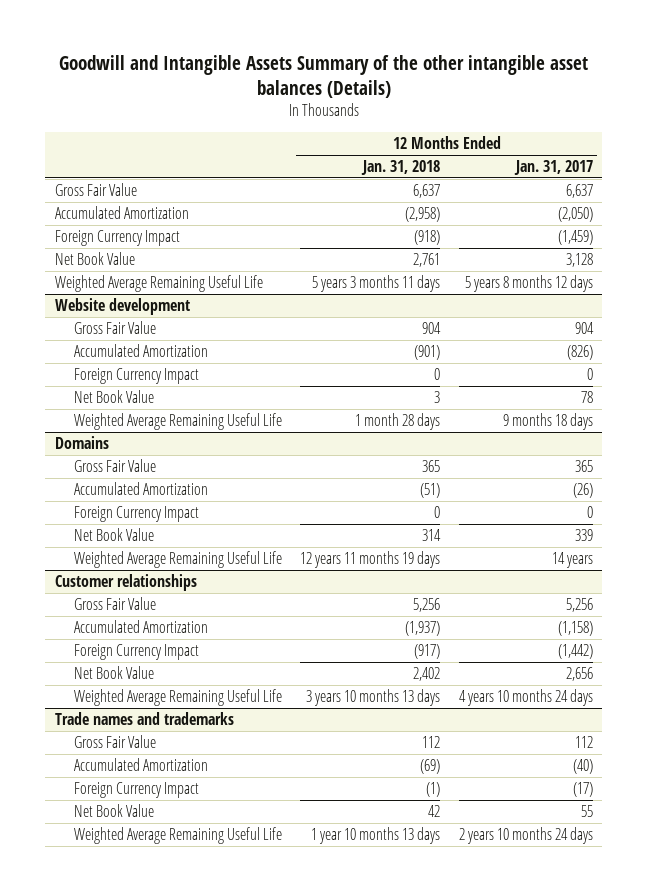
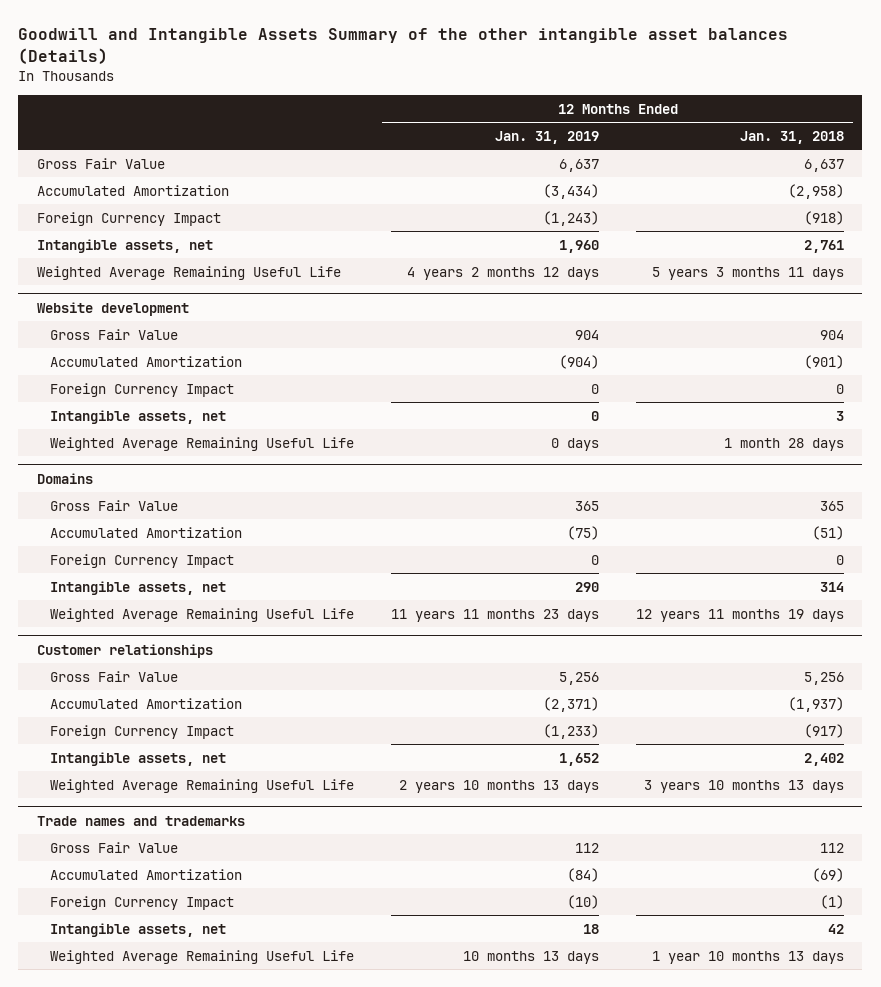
[513,160,593,176] Jan. 31, 2017 -> none
none -> [495,130,600,144] Jan. 31, 2019
[54,252,135,266] Net Book Value -> [36,238,213,253] Intangible assets, net
[73,390,154,404] Net Book Value -> [50,409,227,424] Intangible assets, net
[73,528,154,542] Net Book Value -> [50,580,227,595] Intangible assets, net
[73,666,154,680] Net Book Value -> [50,751,227,766] Intangible assets, net
[73,804,154,818] Net Book Value -> [50,922,227,937] Intangible assets, net

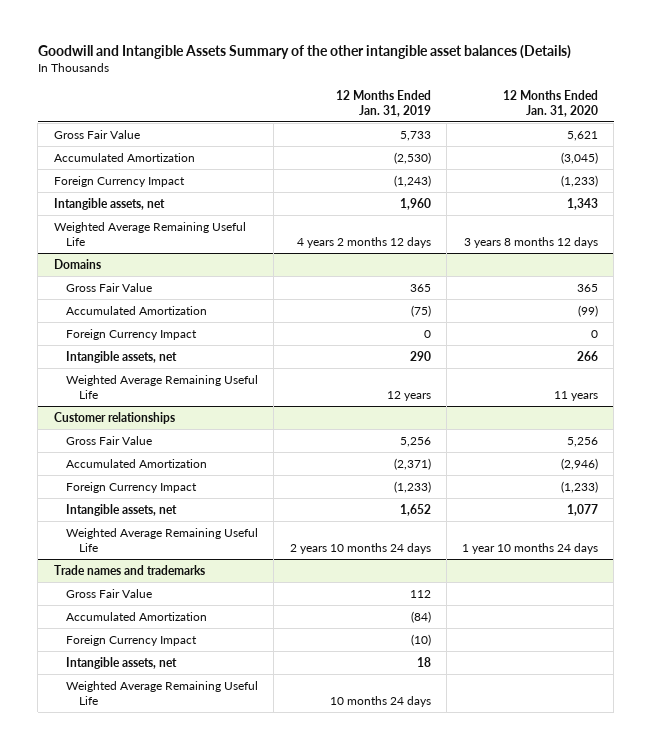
[740,130,845,144] Jan. 31, 2018 -> none
none -> [503,89,599,117] 12 Months Ended Jan. 31, 2020
[559,158,600,172] 6,637 -> [399,130,431,141] 5,733
[543,183,600,199] (3,434) -> [393,151,431,164] (2,530)
[36,301,189,316] Website development -> none
[50,328,179,340] Gross Fair Value -> none
[50,355,243,367] Accumulated Amortization -> none
[50,382,235,397] Foreign Currency Impact -> none
[50,409,227,424] Intangible assets, net -> none
[50,436,355,451] Weighted Average Remaining Useful Life -> none
[391,608,600,622] 11 years 11 months 23 days -> [386,390,431,401] 12 years
[399,779,600,793] 2 years 10 months 13 days -> [289,542,431,554] 2 years 10 months 24 days
[463,950,600,964] 10 months 13 days -> [329,695,431,707] 10 months 24 days

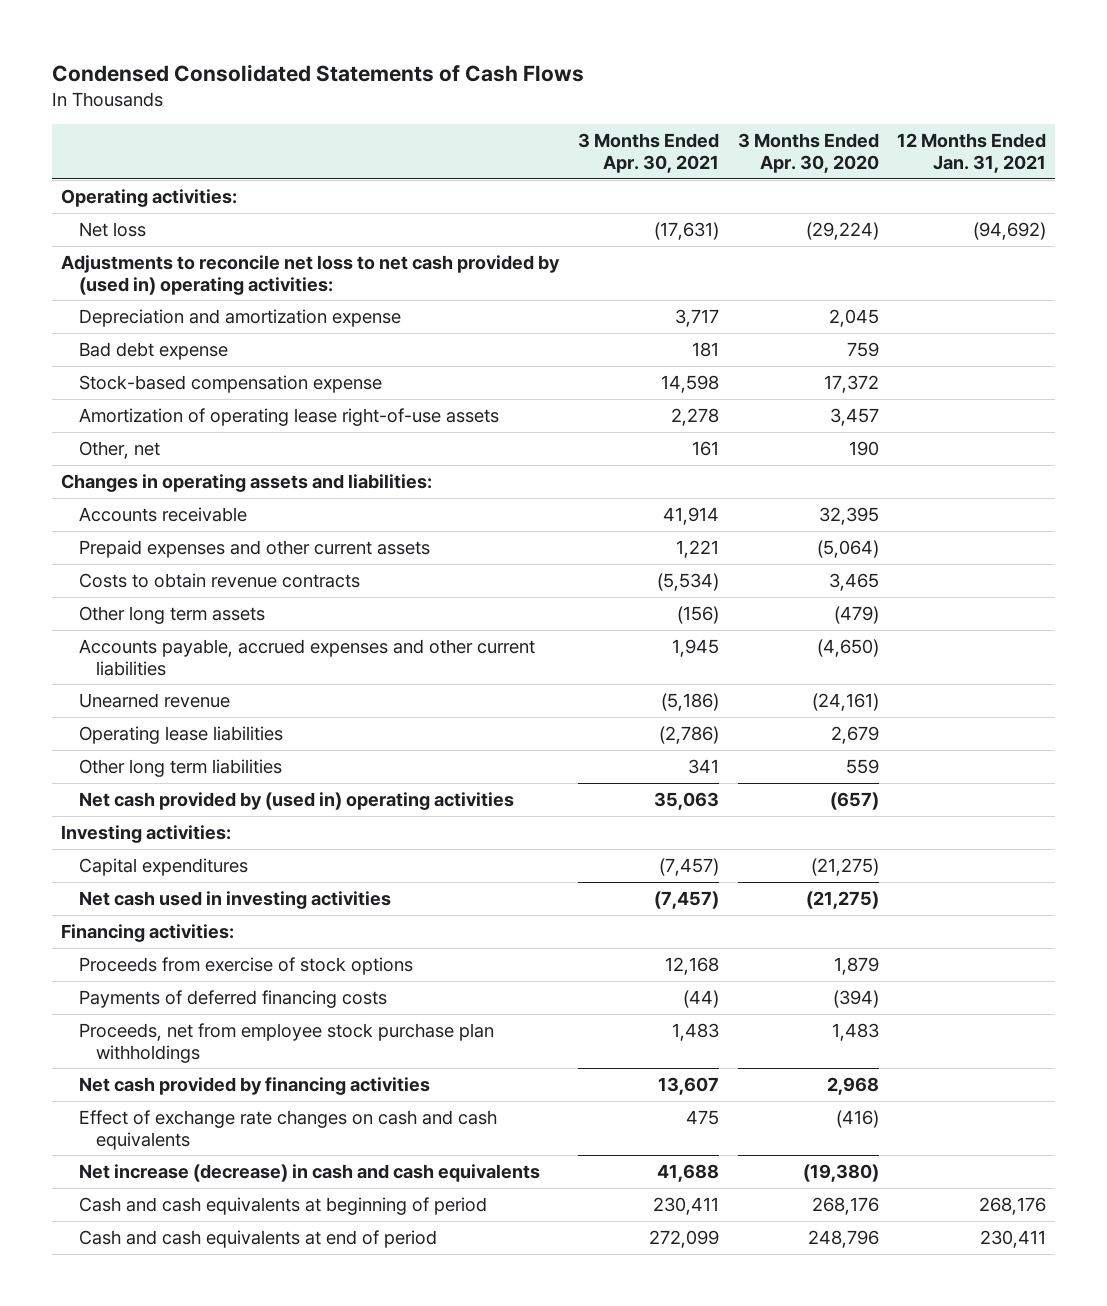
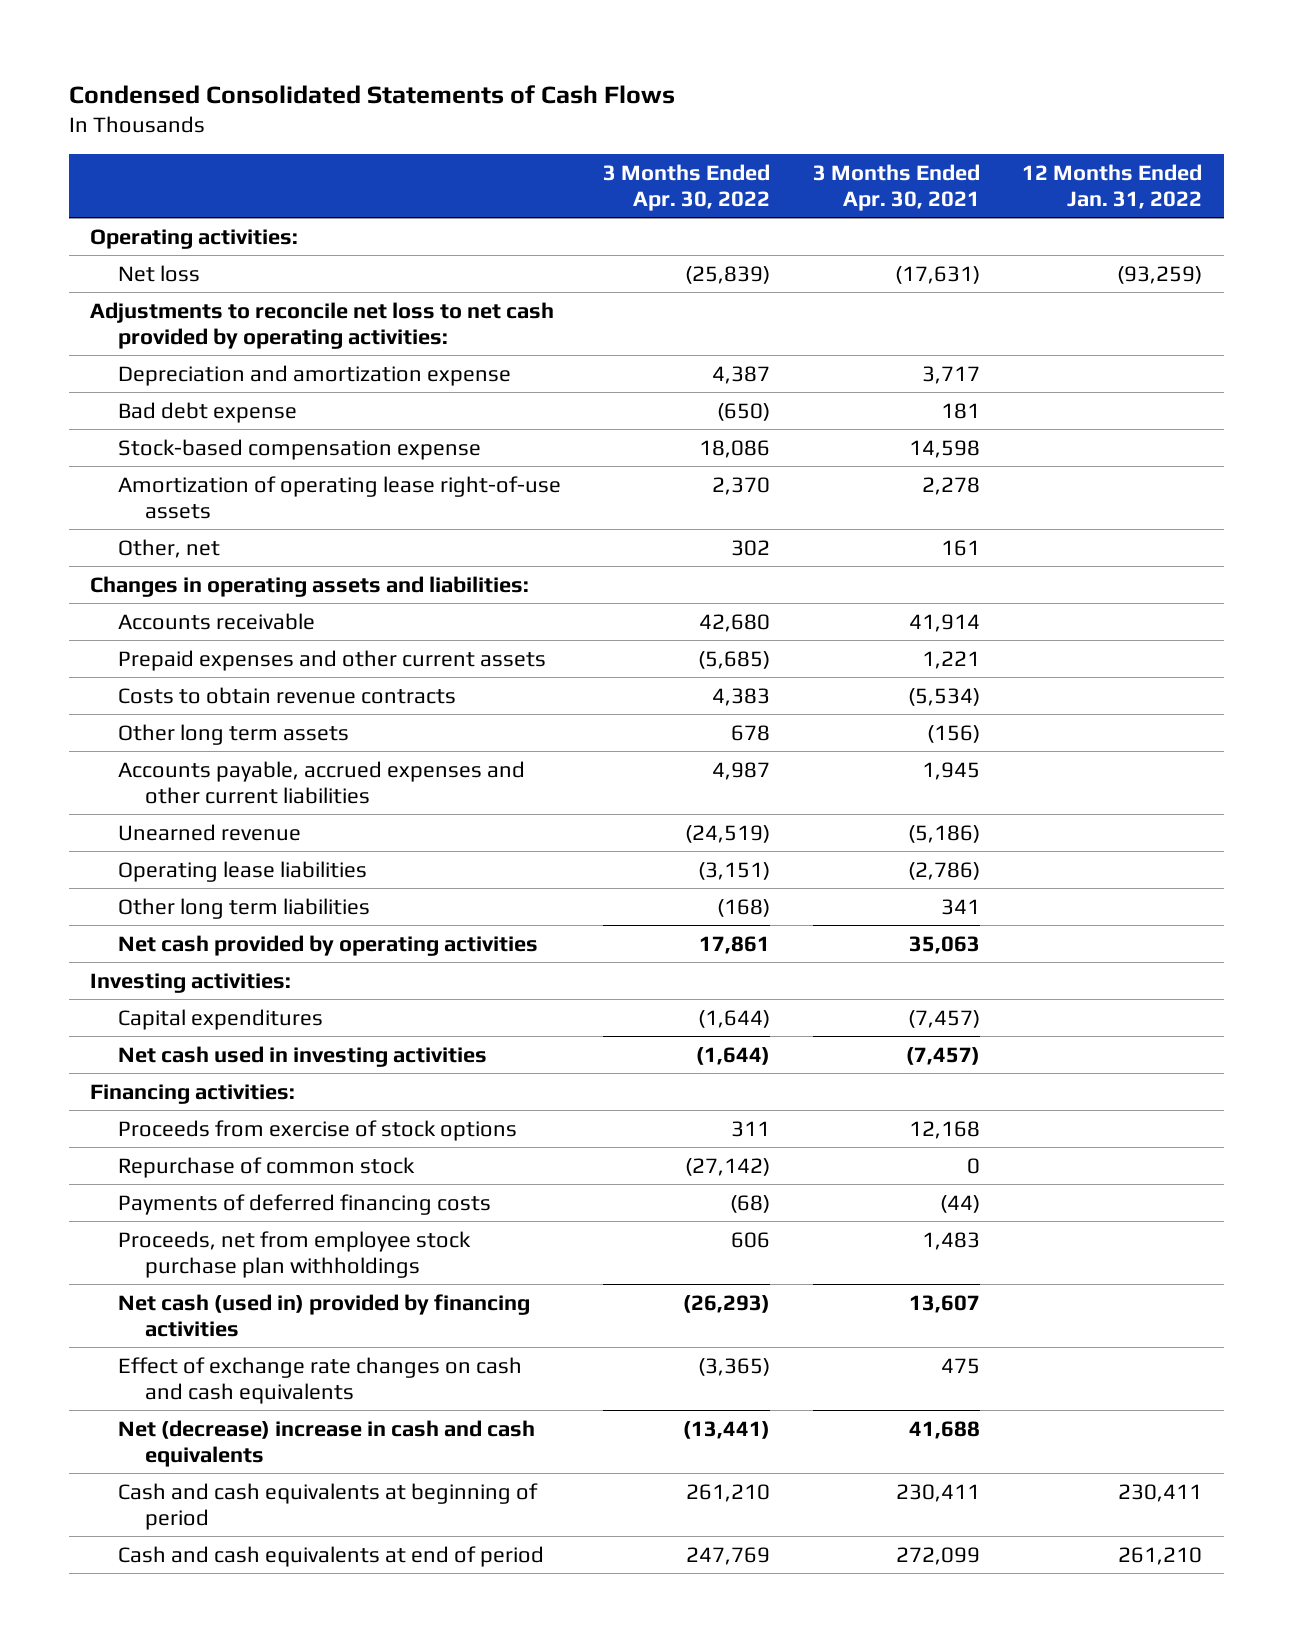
[737,133,879,173] 3 Months Ended Apr. 30, 2020 -> none
[897,133,1047,173] 12 Months Ended Jan. 31, 2021 -> none
none -> [603,163,771,212] 3 Months Ended Apr. 30, 2022
none -> [1022,163,1203,210] 12 Months Ended Jan. 31, 2022
[61,255,561,295] Adjustments to reconcile net loss to net cash provided by (used in) operating activities: -> [90,301,555,349] Adjustments to reconcile net loss to net cash provided by operating activities:
[78,792,514,811] Net cash provided by (used in) operating activities -> [117,934,538,956] Net cash provided by operating activities
none -> [117,1156,415,1178] Repurchase of common stock
[78,1077,430,1096] Net cash provided by financing activities -> [117,1293,530,1337] Net cash (used in) provided by financing activities
[78,1164,540,1183] Net increase (decrease) in cash and cash equivalents -> [117,1419,535,1467] Net (decrease) increase in cash and cash equivalents

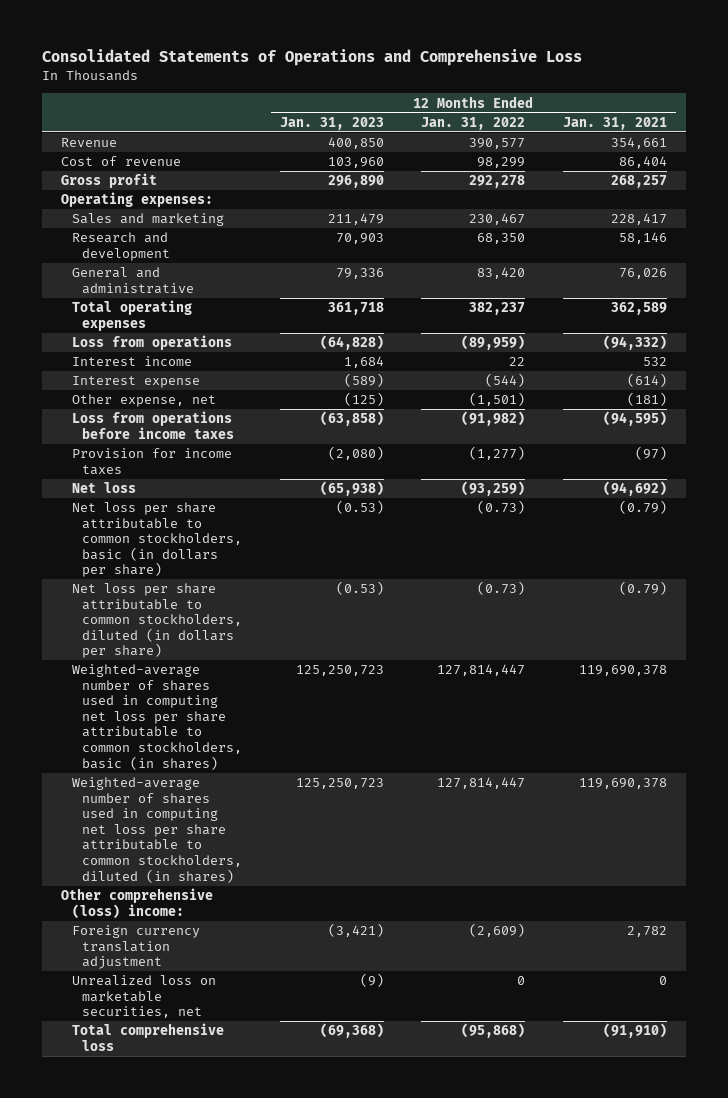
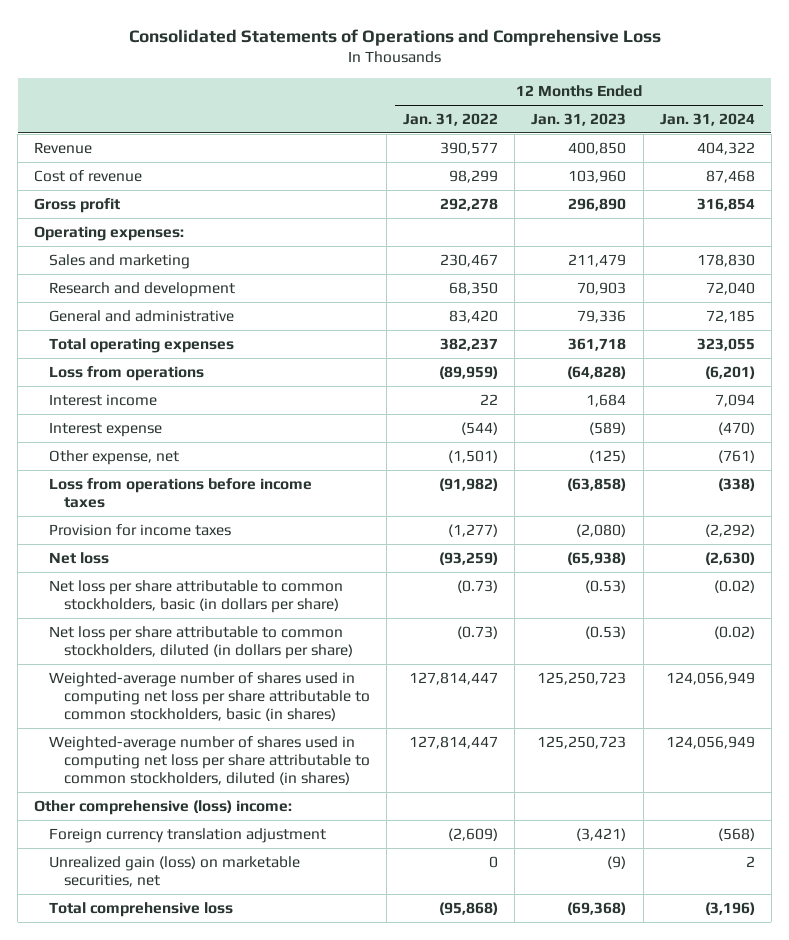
[562,116,667,130] Jan. 31, 2021 -> none
none -> [659,112,755,126] Jan. 31, 2024
[71,975,216,1019] Unrealized loss on marketable securities, net -> [49,855,301,887] Unrealized gain (loss) on marketable securities, net

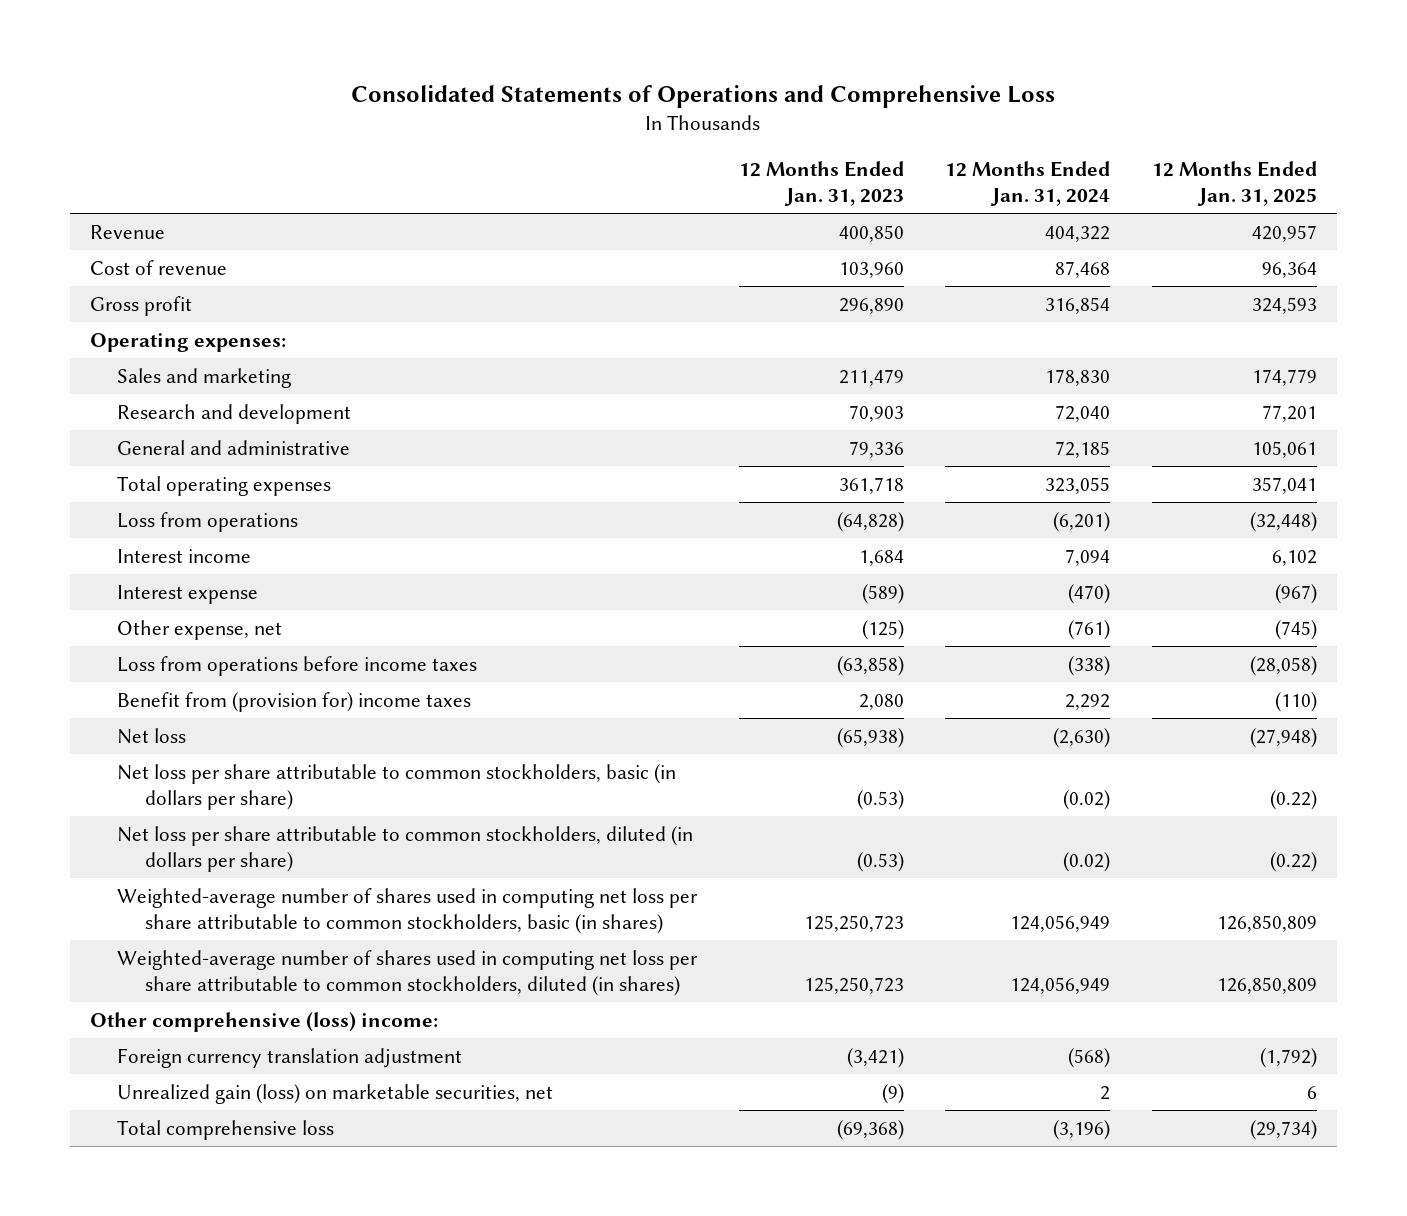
[402,112,498,126] Jan. 31, 2022 -> none
none -> [1151,161,1317,207] 12 Months Ended Jan. 31, 2025
[49,523,232,536] Provision for income taxes -> [117,691,472,712] Benefit from (provision for) income taxes
[576,523,627,537] (2,080) -> [858,693,904,710] 2,080
[704,523,755,537] (2,292) -> [1065,693,1111,710] 2,292

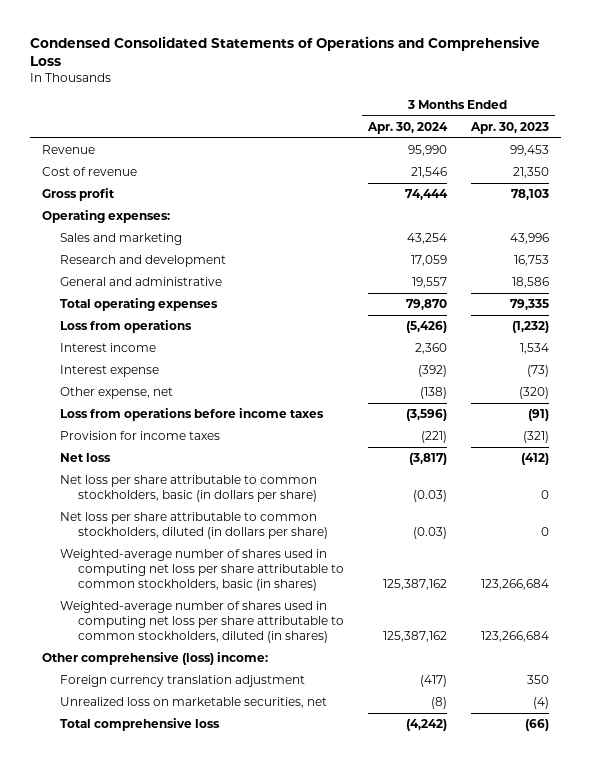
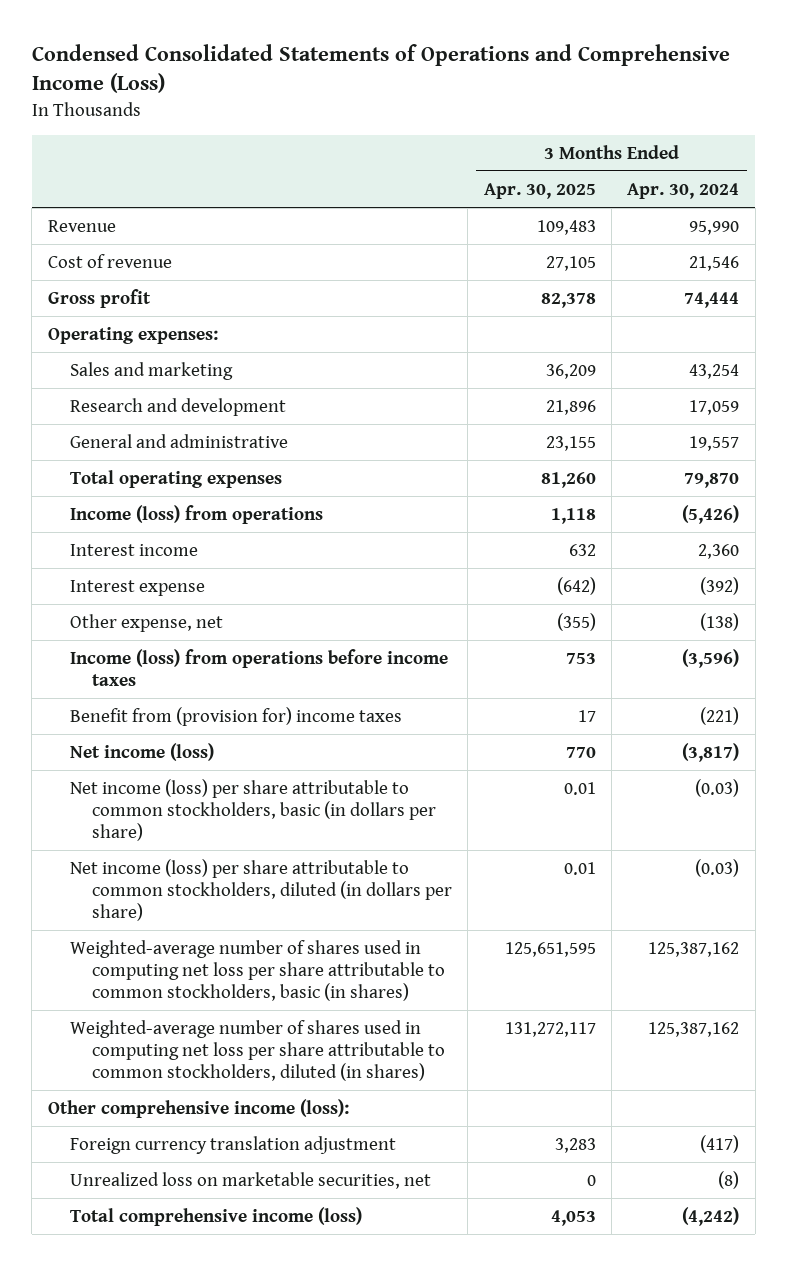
[29,36,540,67] Condensed Consolidated Statements of Operations and Comprehensive Loss -> [31,44,730,94] Condensed Consolidated Statements of Operations and Comprehensive Income (Loss)
[469,121,549,134] Apr. 30, 2023 -> none
none -> [483,182,596,199] Apr. 30, 2025
[60,319,193,333] Loss from operations -> [69,505,323,525] Income (loss) from operations
[60,407,325,421] Loss from operations before income taxes -> [69,649,448,686] Income (loss) from operations before income taxes
[60,430,221,440] Provision for income taxes -> [69,707,402,727] Benefit from (provision for) income taxes
[60,452,112,462] Net loss -> [69,743,214,762] Net income (loss)
[60,474,318,503] Net loss per share attributable to common stockholders, basic (in dollars per share) -> [69,779,436,841] Net income (loss) per share attributable to common stockholders, basic (in dollars per share)
[60,511,329,540] Net loss per share attributable to common stockholders, diluted (in dollars per share) -> [69,859,452,921] Net income (loss) per share attributable to common stockholders, diluted (in dollars per share)
[41,651,268,665] Other comprehensive (loss) income: -> [47,1099,349,1119] Other comprehensive income (loss):
[60,717,221,731] Total comprehensive loss -> [69,1207,362,1227] Total comprehensive income (loss)

